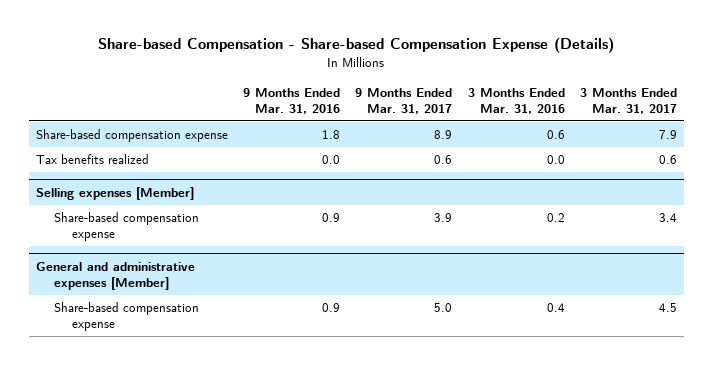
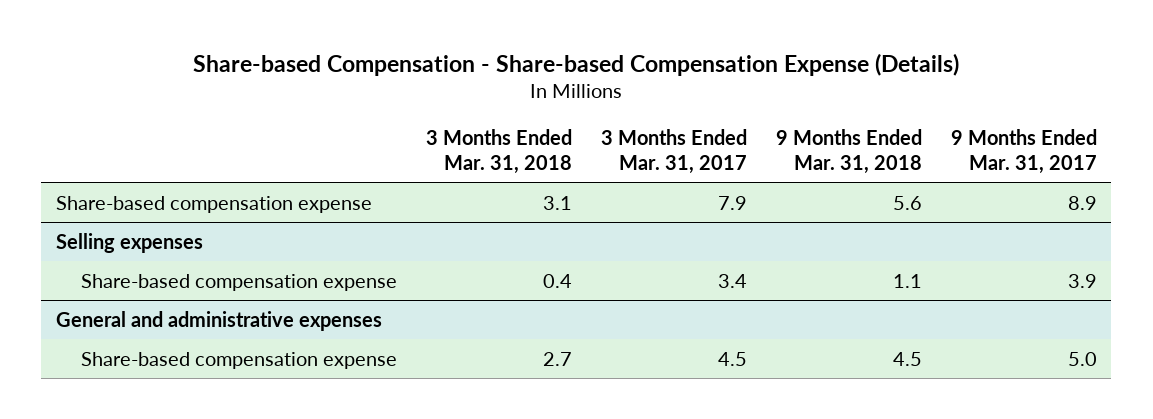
[243,88,341,114] 9 Months Ended Mar. 31, 2016 -> none
[467,88,565,114] 3 Months Ended Mar. 31, 2016 -> none
none -> [426,128,573,174] 3 Months Ended Mar. 31, 2018
none -> [776,128,923,174] 9 Months Ended Mar. 31, 2018
[36,154,150,165] Tax benefits realized -> none
[36,187,195,201] Selling expenses [Member] -> [55,232,203,253] Selling expenses
[36,262,196,290] General and administrative expenses [Member] -> [55,310,382,331] General and administrative expenses

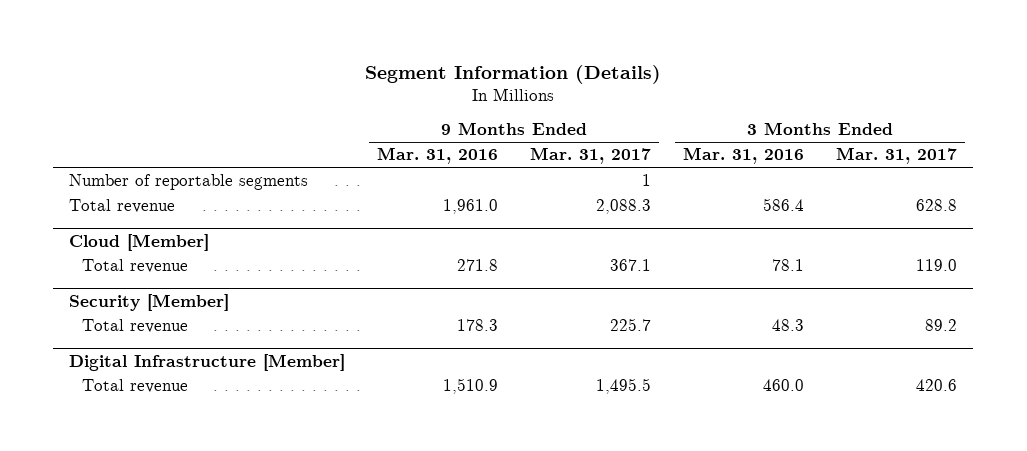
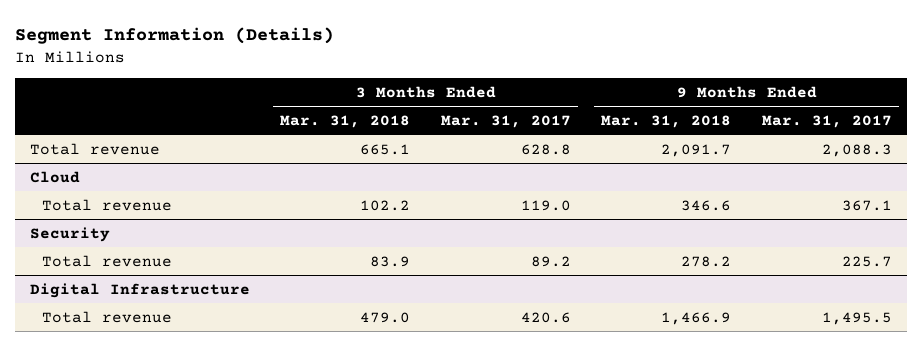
[377,147,499,165] Mar. 31, 2016 -> none
[683,147,805,165] Mar. 31, 2016 -> none
none -> [280,114,411,128] Mar. 31, 2018
none -> [601,114,732,128] Mar. 31, 2018
[69,174,309,191] Number of reportable segments -> none
[69,233,210,251] Cloud [Member] -> [29,170,80,183] Cloud
[69,293,230,311] Security [Member] -> [29,226,110,242] Security
[69,353,346,371] Digital Infrastructure [Member] -> [29,282,250,298] Digital Infrastructure

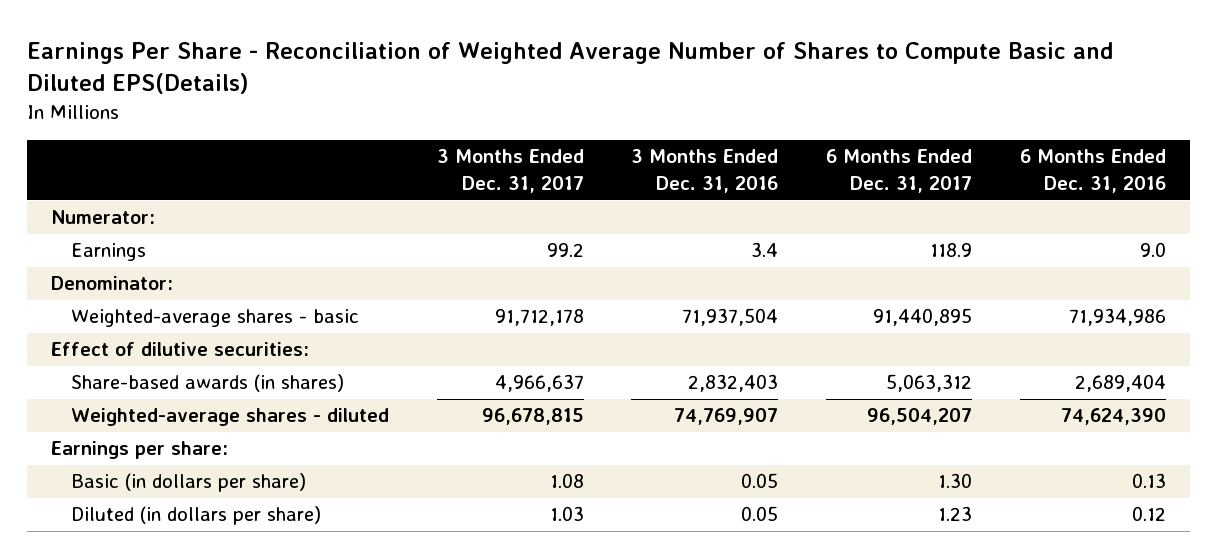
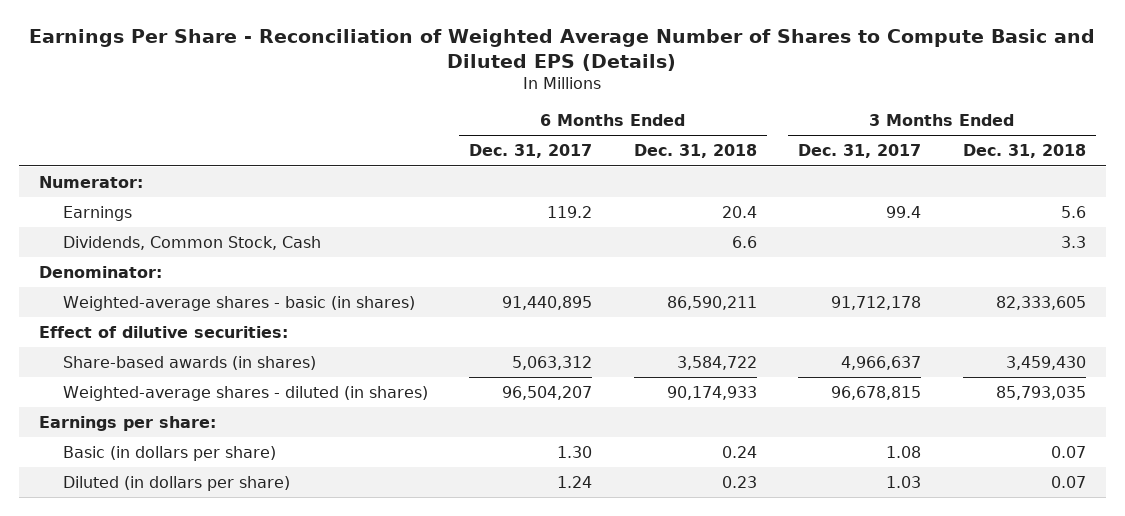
[27,42,1114,95] Earnings Per Share - Reconciliation of Weighted Average Number of Shares to Compute Basic and Diluted EPS(Details) -> [29,29,1096,71] Earnings Per Share - Reconciliation of Weighted Average Number of Shares to Compute Basic and Diluted EPS (Details)
[631,149,779,194] 3 Months Ended Dec. 31, 2016 -> none
[1020,149,1167,194] 6 Months Ended Dec. 31, 2016 -> none
none -> [633,144,757,159] Dec. 31, 2018
none -> [962,144,1086,159] Dec. 31, 2018
[546,243,584,258] 99.2 -> [886,205,922,218] 99.4
[930,243,973,258] 118.9 -> [547,205,593,218] 119.2
none -> [62,235,321,250] Dividends, Common Stock, Cash
[70,309,359,328] Weighted-average shares - basic -> [62,295,415,311] Weighted-average shares - basic (in shares)
[70,408,389,427] Weighted-average shares - diluted -> [62,385,428,401] Weighted-average shares - diluted (in shares)
[938,506,973,522] 1.23 -> [557,475,593,488] 1.24

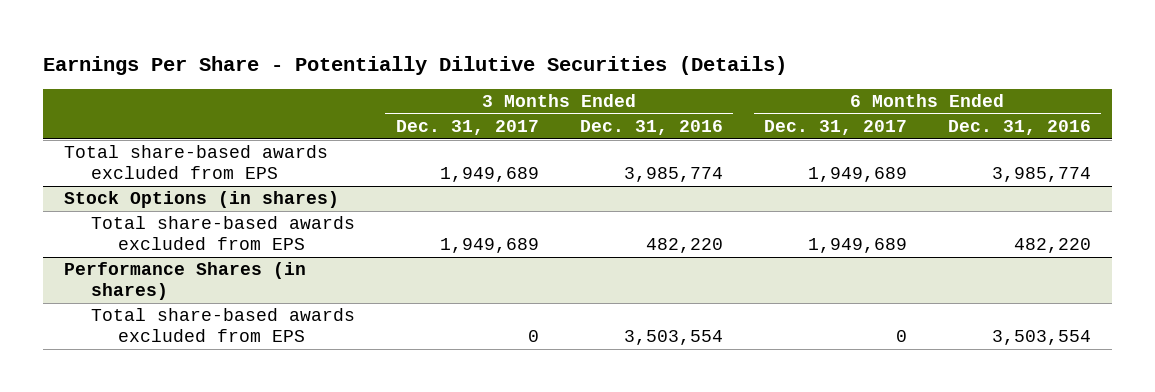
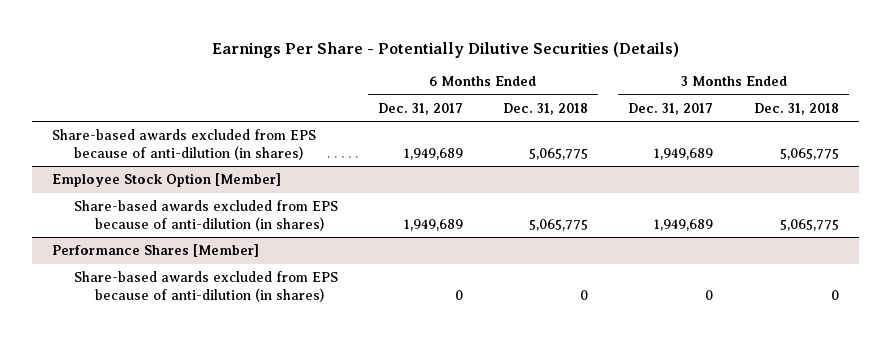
[579,120,723,136] Dec. 31, 2016 -> none
[947,120,1091,136] Dec. 31, 2016 -> none
none -> [503,102,589,115] Dec. 31, 2018
none -> [753,102,839,115] Dec. 31, 2018
[63,145,328,180] Total share-based awards excluded from EPS -> [52,129,317,160] Share-based awards excluded from EPS because of anti-dilution (in shares)
[63,191,339,209] Stock Options (in shares) -> [52,173,282,188] Employee Stock Option [Member]
[90,216,355,251] Total share-based awards excluded from EPS -> [73,200,338,231] Share-based awards excluded from EPS because of anti-dilution (in shares)
[63,262,306,301] Performance Shares (in shares) -> [52,244,260,258] Performance Shares [Member]
[90,308,355,343] Total share-based awards excluded from EPS -> [73,271,338,302] Share-based awards excluded from EPS because of anti-dilution (in shares)

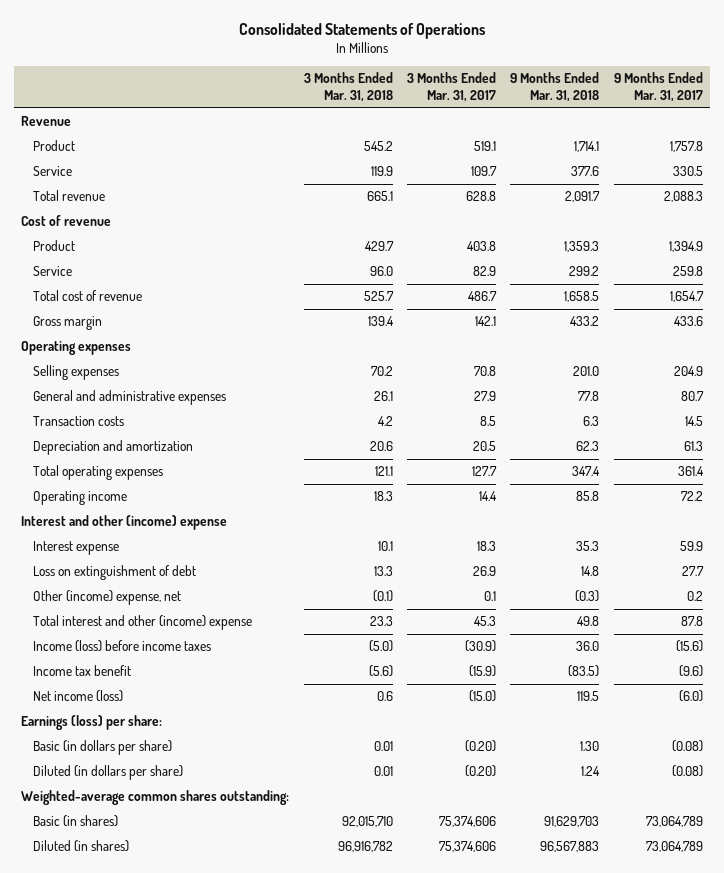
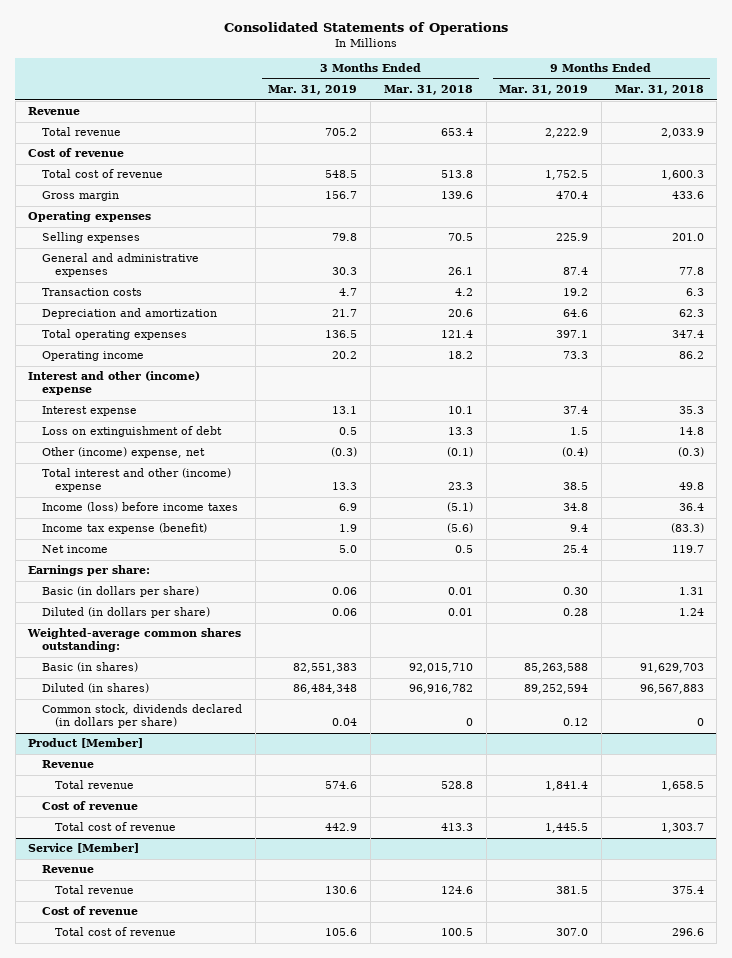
[406,72,496,103] 3 Months Ended Mar. 31, 2017 -> none
[613,72,703,103] 9 Months Ended Mar. 31, 2017 -> none
none -> [268,85,358,96] Mar. 31, 2019
none -> [499,85,589,96] Mar. 31, 2019
[32,140,75,152] Product -> none
[32,166,72,177] Service -> none
[366,191,393,202] 665.1 -> [440,128,473,137] 653.4
[565,191,601,203] 2,091.7 -> [660,128,704,139] 2,033.9
[32,240,75,252] Product -> none
[32,266,72,277] Service -> none
[363,291,394,302] 525.7 -> [440,170,473,179] 513.8
[564,291,600,303] 1,658.5 -> [660,170,704,181] 1,600.3
[367,316,394,327] 139.4 -> [440,191,473,200] 139.6
[570,316,600,327] 433.2 -> [671,191,704,200] 433.6
[370,366,393,377] 70.2 -> [447,233,473,242] 70.5
[374,466,393,477] 121.1 -> [440,330,473,339] 121.4
[373,491,393,502] 18.3 -> [447,351,473,360] 18.2
[576,491,600,502] 85.8 -> [678,351,704,360] 86.2
[368,640,393,653] (5.0) -> [446,502,473,513] (5.1)
[576,641,600,652] 36.0 -> [678,503,704,512] 36.4
[32,665,131,677] Income tax benefit -> [41,523,207,535] Income tax expense (benefit)
[568,665,600,678] (83.5) -> [670,523,704,534] (83.3)
[32,690,123,703] Net income (loss) -> [41,545,108,554] Net income
[376,691,393,702] 0.6 -> [454,545,473,554] 0.5
[577,691,600,702] 119.5 -> [671,545,704,554] 119.7
[21,715,163,731] Earnings (loss) per share: -> [28,565,151,577] Earnings per share:
[580,741,600,752] 1.30 -> [678,587,704,596] 1.31
none -> [41,704,242,729] Common stock, dividends declared (in dollars per share)
none -> [28,738,144,749] Product [Member]
none -> [41,760,94,769] Revenue
none -> [55,780,135,790] Total revenue
none -> [41,801,138,811] Cost of revenue
none -> [55,822,177,832] Total cost of revenue
none -> [28,843,140,854] Service [Member]
none -> [41,865,94,874] Revenue
none -> [55,885,135,895] Total revenue
none -> [41,906,138,916] Cost of revenue
none -> [55,927,177,937] Total cost of revenue

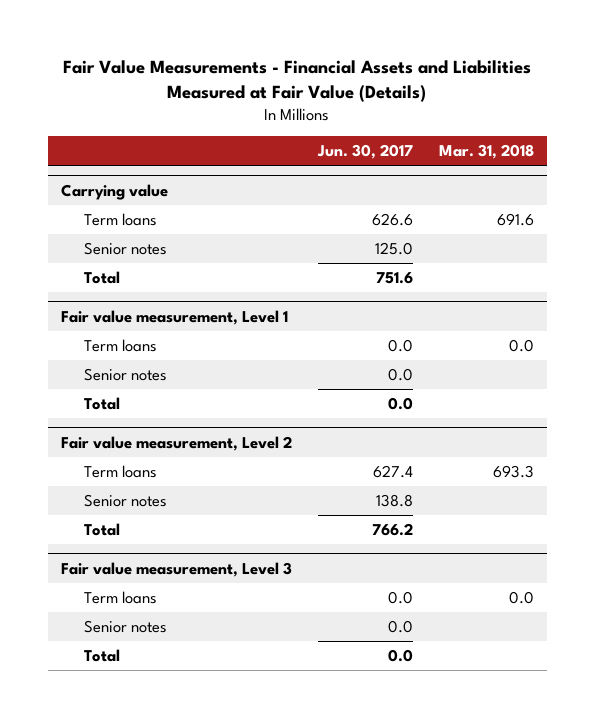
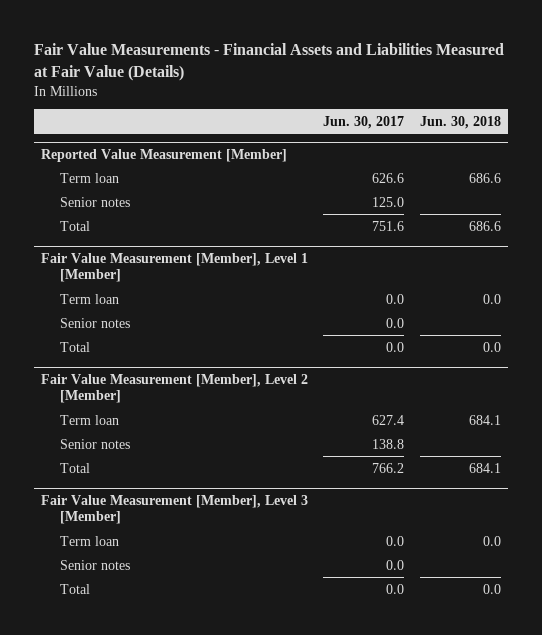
[439,144,535,160] Mar. 31, 2018 -> none
none -> [419,115,501,129] Jun. 30, 2018
[60,183,168,200] Carrying value -> [41,148,288,162] Reported Value Measurement [Member]
[84,212,158,226] Term loans -> [59,172,119,183] Term loan
[60,309,288,325] Fair value measurement, Level 1 -> [41,252,309,283] Fair Value Measurement [Member], Level 1 [Member]
[84,338,158,352] Term loans -> [59,293,119,304] Term loan
[60,435,292,451] Fair value measurement, Level 2 -> [41,373,309,404] Fair Value Measurement [Member], Level 2 [Member]
[84,464,158,478] Term loans -> [59,414,119,425] Term loan
[60,561,292,577] Fair value measurement, Level 3 -> [41,494,309,525] Fair Value Measurement [Member], Level 3 [Member]
[84,590,158,604] Term loans -> [59,535,119,546] Term loan

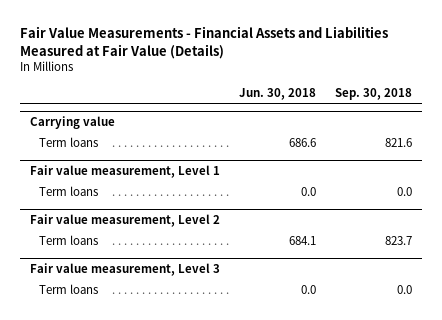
[323,115,405,129] Jun. 30, 2017 -> none
none -> [335,88,413,101] Sep. 30, 2018
[59,196,130,207] Senior notes -> none
[59,220,90,231] Total -> none
[59,317,130,328] Senior notes -> none
[59,341,90,352] Total -> none
[59,438,130,449] Senior notes -> none
[59,462,90,473] Total -> none
[59,559,130,570] Senior notes -> none
[59,583,90,594] Total -> none
[41,148,288,162] Reported Value Measurement [Member] -> [29,115,115,129] Carrying value
[59,172,119,183] Term loan -> [38,136,98,147] Term loans
[41,252,309,283] Fair Value Measurement [Member], Level 1 [Member] -> [29,164,220,178] Fair value measurement, Level 1
[59,293,119,304] Term loan -> [38,185,98,196] Term loans
[41,373,309,404] Fair Value Measurement [Member], Level 2 [Member] -> [29,213,220,227] Fair value measurement, Level 2
[59,414,119,425] Term loan -> [38,234,98,245] Term loans
[41,494,309,525] Fair Value Measurement [Member], Level 3 [Member] -> [29,262,220,276] Fair value measurement, Level 3
[59,535,119,546] Term loan -> [38,283,98,294] Term loans

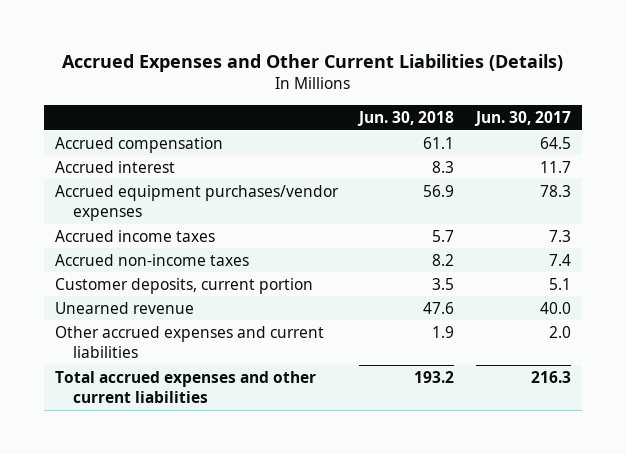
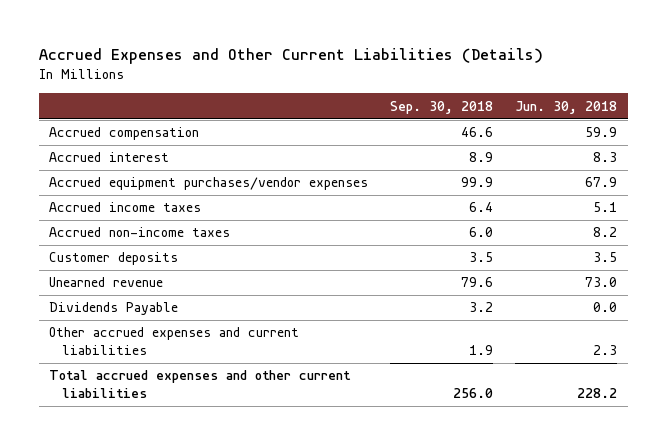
[474,110,572,126] Jun. 30, 2017 -> none
none -> [390,100,494,114] Sep. 30, 2018
[423,136,455,149] 61.1 -> [584,127,617,138] 59.9
[423,184,455,197] 56.9 -> [584,177,617,188] 67.9
[432,229,455,242] 5.7 -> [592,202,617,213] 5.1
[54,277,313,294] Customer deposits, current portion -> [49,252,179,266] Customer deposits
[423,301,455,314] 47.6 -> [584,277,617,288] 73.0
none -> [49,302,179,316] Dividends Payable
[432,325,455,338] 1.9 -> [592,345,617,356] 2.3
[414,370,455,383] 193.2 -> [576,388,617,399] 228.2

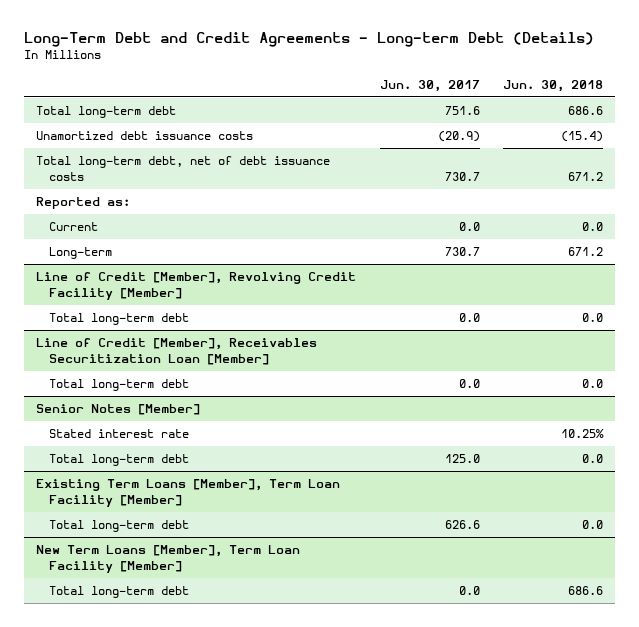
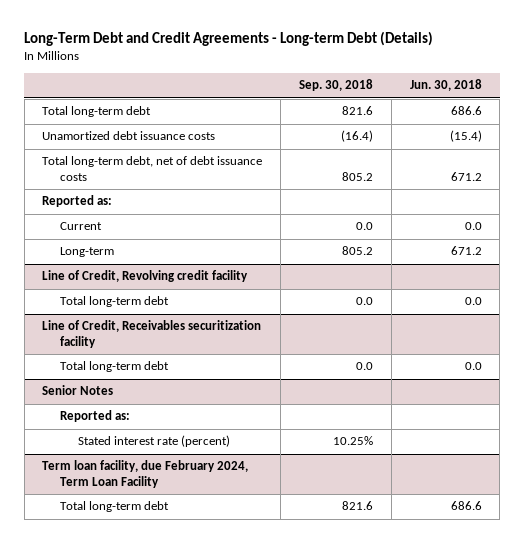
[379,79,480,92] Jun. 30, 2017 -> none
none -> [298,79,373,92] Sep. 30, 2018
[48,313,189,326] Total long-term debt -> none
[35,338,317,365] Line of Credit [Member], Receivables Securitization Loan [Member] -> none
[48,379,189,392] Total long-term debt -> none
[35,404,200,416] Senior Notes [Member] -> none
[48,429,189,439] Stated interest rate -> none
[35,272,356,300] Line of Credit [Member], Revolving Credit Facility [Member] -> [42,270,249,283] Line of Credit, Revolving credit facility
[35,479,340,507] Existing Term Loans [Member], Term Loan Facility [Member] -> none
none -> [42,320,262,348] Line of Credit, Receivables securitization facility
[35,545,300,573] New Term Loans [Member], Term Loan Facility [Member] -> none
none -> [42,385,114,396] Senior Notes
none -> [60,410,131,423] Reported as:
none -> [77,435,230,448] Stated interest rate (percent)
none -> [42,460,249,488] Term loan facility, due February 2024, Term Loan Facility

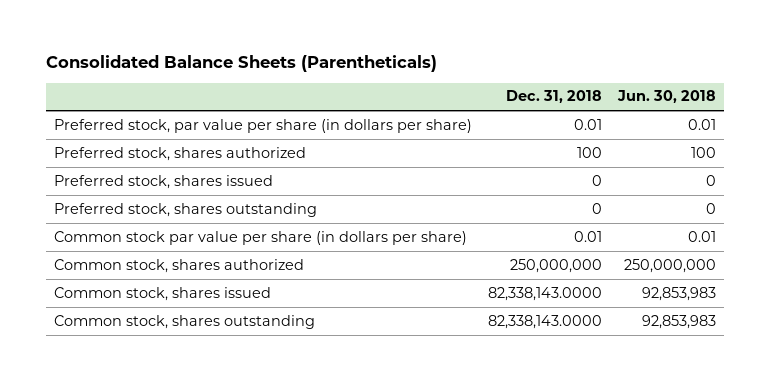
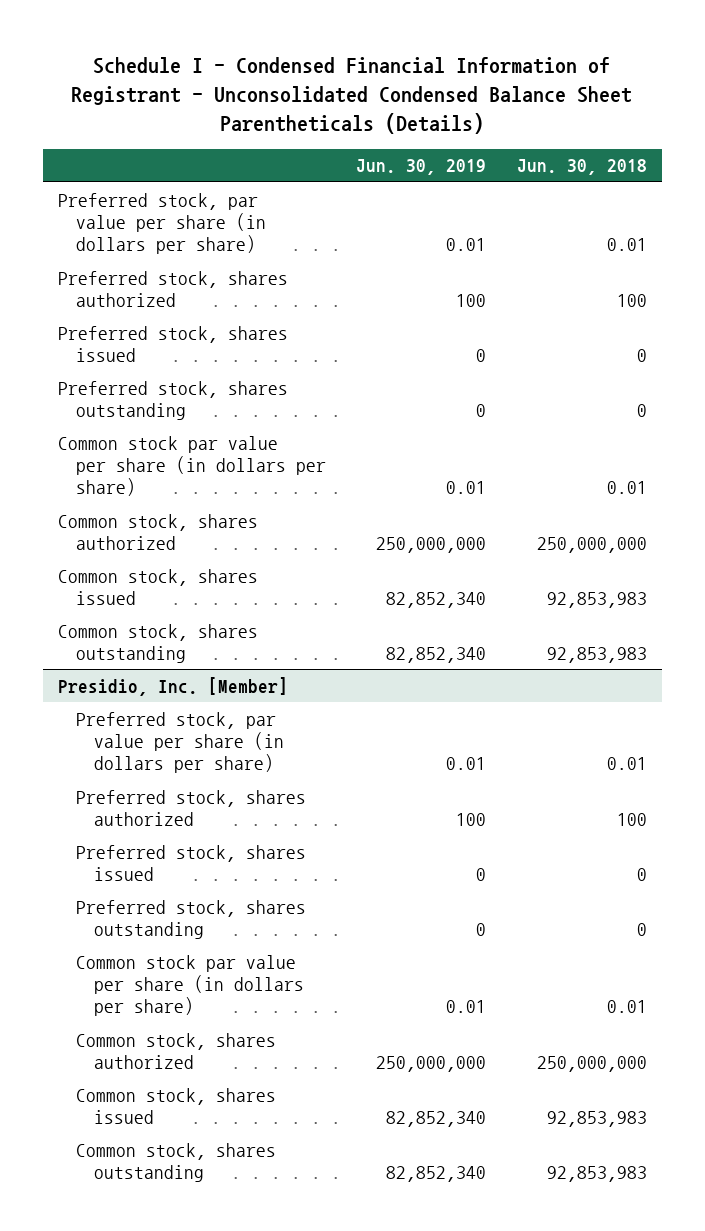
[45,55,437,73] Consolidated Balance Sheets (Parentheticals) -> [71,56,633,134] Schedule I - Condensed Financial Information of Registrant - Unconsolidated Condensed Balance Sheet Parentheticals (Details)
[505,90,602,104] Dec. 31, 2018 -> none
none -> [356,159,487,176] Jun. 30, 2019
none -> [57,676,288,696] Presidio, Inc. [Member]
none -> [75,711,285,774] Preferred stock, par value per share (in dollars per share)
none -> [75,789,306,826] Preferred stock, shares authorized
none -> [75,844,306,881] Preferred stock, shares issued
none -> [75,899,306,939] Preferred stock, shares outstanding
none -> [75,954,305,1017] Common stock par value per share (in dollars per share)
none -> [75,1032,276,1069] Common stock, shares authorized
none -> [75,1087,276,1124] Common stock, shares issued
none -> [75,1142,276,1182] Common stock, shares outstanding

